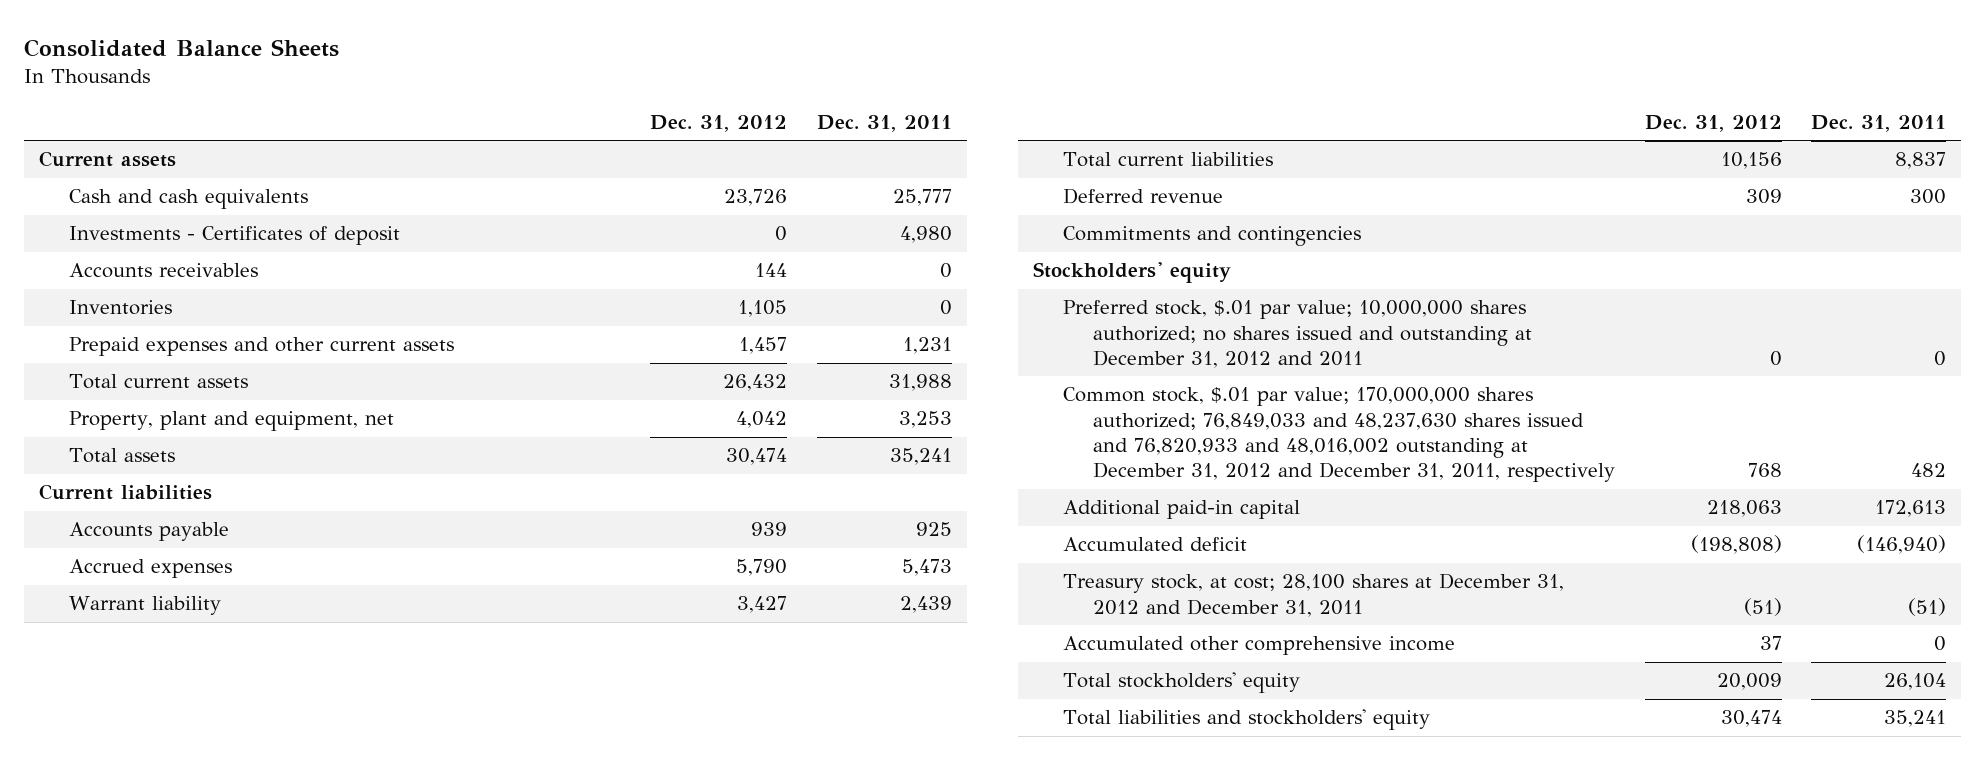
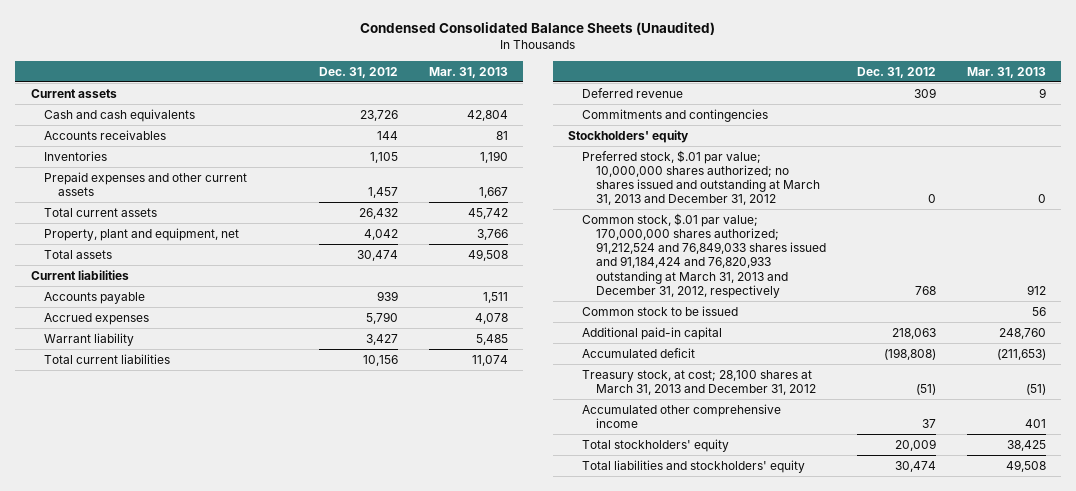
[24,38,340,57] Consolidated Balance Sheets -> [360,22,716,36] Condensed Consolidated Balance Sheets (Unaudited)
[817,115,953,133] Dec. 31, 2011 -> none
none -> [428,66,508,78] Mar. 31, 2013
[68,226,400,246] Investments - Certificates of deposit -> none
[1062,300,1532,369] Preferred stock, $.01 par value; 10,000,000 shares authorized; no shares issued and outstanding at December 31, 2012 and 2011 -> [582,149,820,206] Preferred stock, $.01 par value; 10,000,000 shares authorized; no shares issued and outstanding at March 31, 2013 and December 31, 2012
[1062,387,1615,483] Common stock, $.01 par value; 170,000,000 shares authorized; 76,849,033 and 48,237,630 shares issued and 76,820,933 and 48,016,002 outstanding at December 31, 2012 and December 31, 2011, respectively -> [582,212,826,298] Common stock, $.01 par value; 170,000,000 shares authorized; 91,212,524 and 76,849,033 shares issued and 91,184,424 and 76,820,933 outstanding at March 31, 2013 and December 31, 2012, respectively
none -> [582,305,739,316] Common stock to be issued
[1062,573,1564,617] Treasury stock, at cost; 28,100 shares at December 31, 2012 and December 31, 2011 -> [582,369,816,395] Treasury stock, at cost; 28,100 shares at March 31, 2013 and December 31, 2012

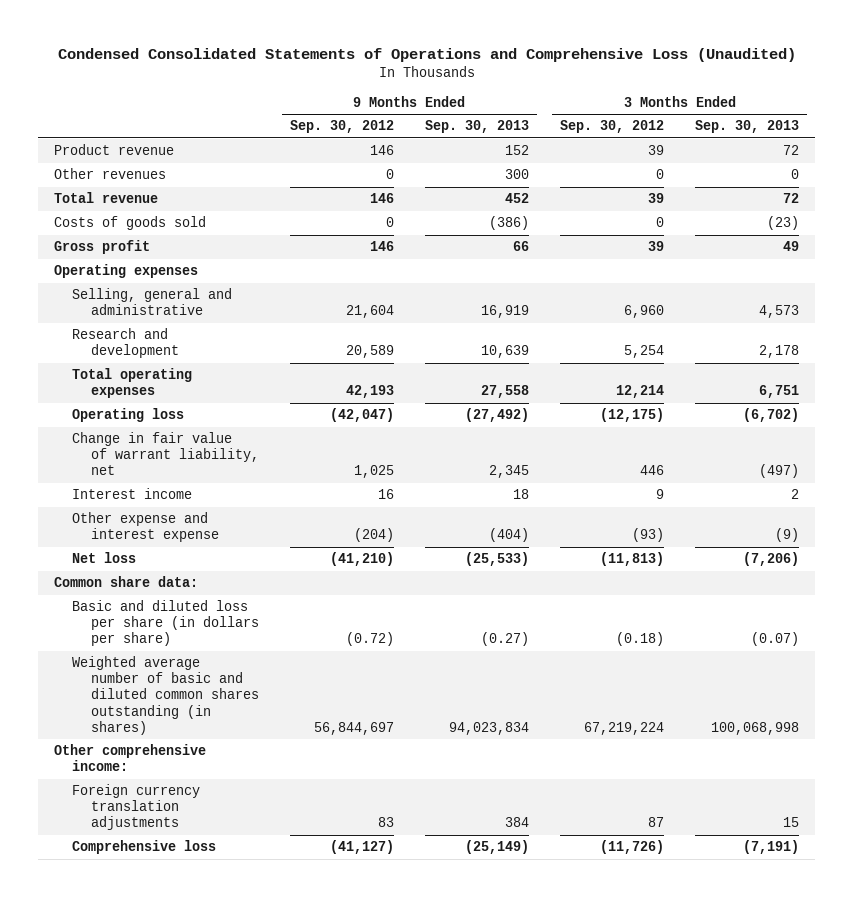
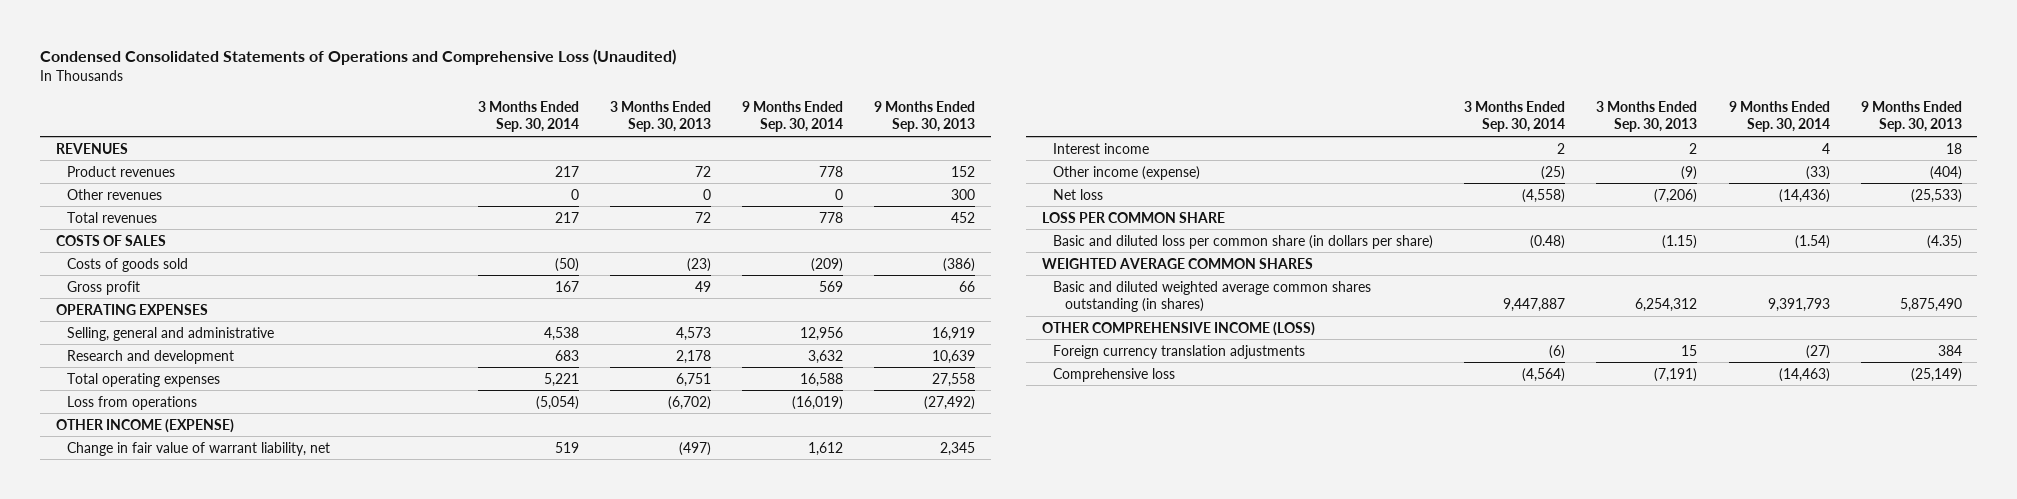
[289,120,394,134] Sep. 30, 2012 -> none
[560,120,665,134] Sep. 30, 2012 -> none
none -> [478,100,580,133] 3 Months Ended Sep. 30, 2014
none -> [742,100,844,133] 9 Months Ended Sep. 30, 2014
none -> [55,142,128,154] REVENUES
[54,144,175,156] Product revenue -> [67,165,176,177] Product revenues
[54,192,159,204] Total revenue -> [67,211,158,223] Total revenues
none -> [55,234,166,246] COSTS OF SALES
[54,264,199,279] Operating expenses -> [55,303,208,315] OPERATING EXPENSES
[72,408,185,423] Operating loss -> [67,395,198,410] Loss from operations
none -> [55,418,234,433] OTHER INCOME (EXPENSE)
[72,512,219,543] Other expense and interest expense -> [1053,165,1201,180] Other income (expense)
[54,576,199,588] Common share data: -> [1041,211,1225,223] LOSS PER COMMON SHARE
[72,600,259,647] Basic and diluted loss per share (in dollars per share) -> [1053,234,1434,249] Basic and diluted loss per common share (in dollars per share)
[480,632,529,647] (0.27) -> [1926,234,1962,249] (4.35)
[751,632,800,647] (0.07) -> [1662,234,1698,249] (1.15)
none -> [1041,257,1313,269] WEIGHTED AVERAGE COMMON SHARES
[72,656,259,735] Weighted average number of basic and diluted common shares outstanding (in shares) -> [1053,280,1372,313] Basic and diluted weighted average common shares outstanding (in shares)
[448,721,529,735] 94,023,834 -> [1899,298,1962,313] 5,875,490
[711,721,800,735] 100,068,998 -> [1635,298,1698,313] 6,254,312
[54,744,207,772] Other comprehensive income: -> [1041,321,1315,336] OTHER COMPREHENSIVE INCOME (LOSS)

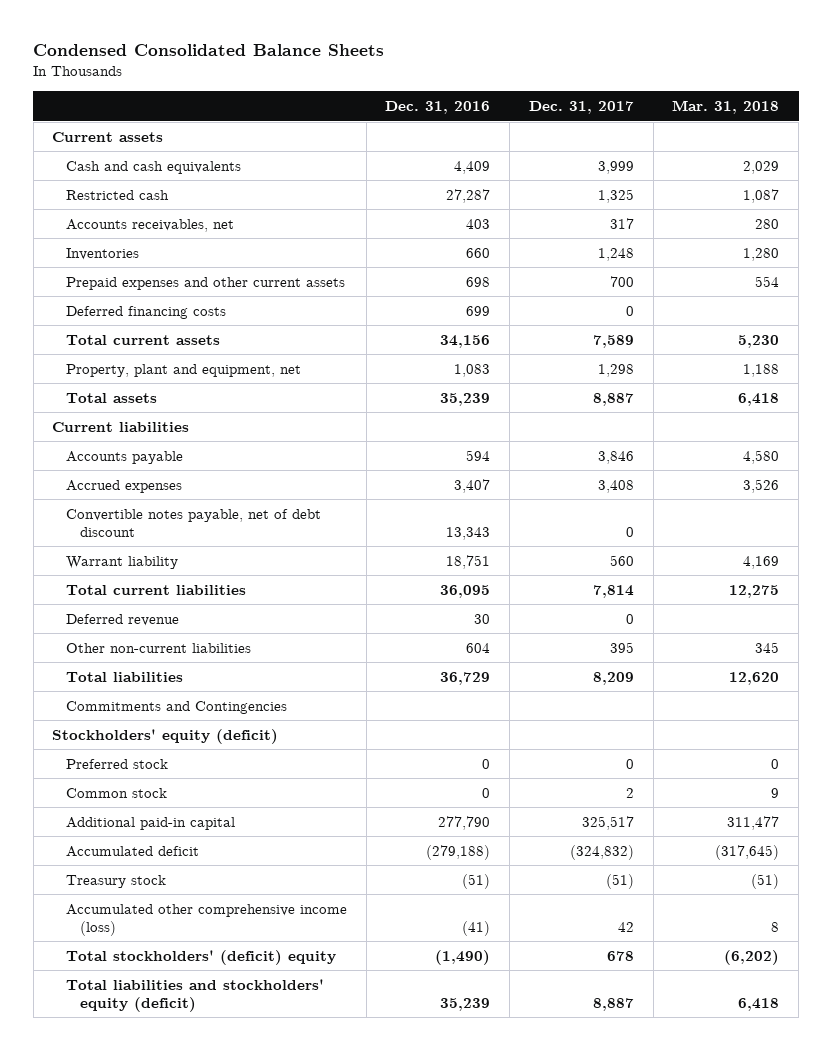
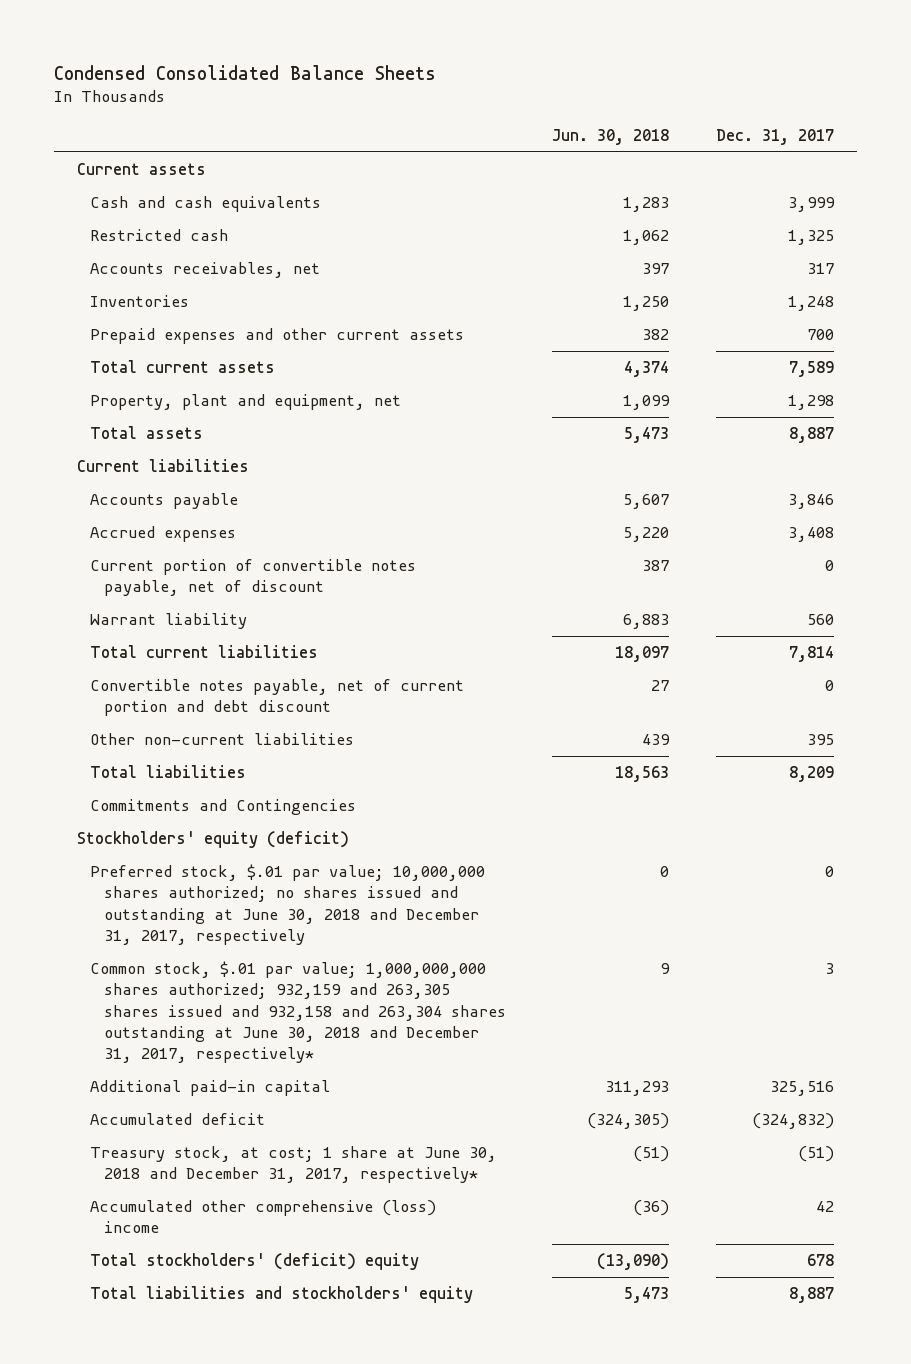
[385,101,491,115] Dec. 31, 2016 -> none
[672,100,780,115] Mar. 31, 2018 -> none
none -> [552,129,670,146] Jun. 30, 2018
[66,305,227,319] Deferred financing costs -> none
[66,508,322,537] Convertible notes payable, net of debt discount -> [90,559,417,597] Current portion of convertible notes payable, net of discount
[66,613,180,626] Deferred revenue -> none
none -> [90,679,465,717] Convertible notes payable, net of current portion and debt discount
[66,787,168,798] Common stock -> none
[66,758,169,769] Preferred stock -> [90,864,486,946] Preferred stock, $.01 par value; 10,000,000 shares authorized; no shares issued and outstanding at June 30, 2018 and December 31, 2017, respectively
none -> [90,961,506,1064] Common stock, $.01 par value; 1,000,000,000 shares authorized; 932,159 and 263,305 shares issued and 932,158 and 263,304 shares outstanding at June 30, 2018 and December 31, 2017, respectively*
[581,815,634,830] 325,517 -> [769,1081,834,1097] 325,516
[66,874,167,888] Treasury stock -> [90,1146,498,1184] Treasury stock, at cost; 1 share at June 30, 2018 and December 31, 2017, respectively*
[66,903,348,936] Accumulated other comprehensive income (loss) -> [90,1200,437,1234] Accumulated other comprehensive (loss) income
[66,978,325,1012] Total liabilities and stockholders' equity (deficit) -> [90,1286,474,1304] Total liabilities and stockholders' equity

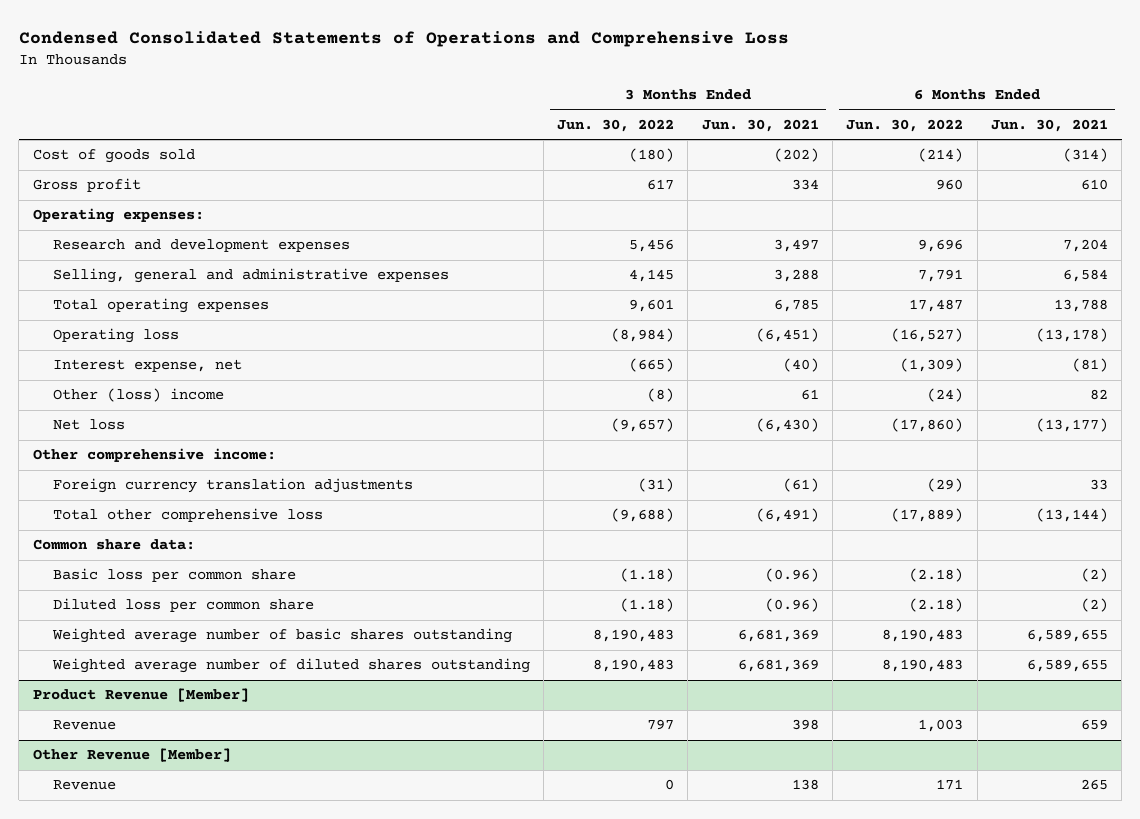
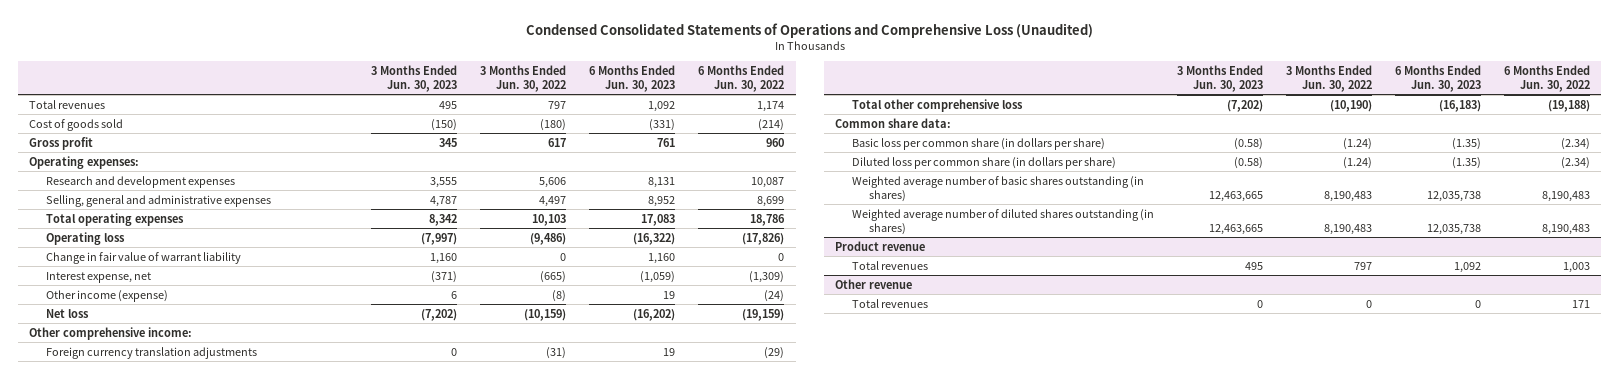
[18,30,789,47] Condensed Consolidated Statements of Operations and Comprehensive Loss -> [525,22,1093,38] Condensed Consolidated Statements of Operations and Comprehensive Loss (Unaudited)
[701,118,819,132] Jun. 30, 2021 -> none
[990,118,1108,132] Jun. 30, 2021 -> none
none -> [371,64,458,92] 3 Months Ended Jun. 30, 2023
none -> [589,64,676,92] 6 Months Ended Jun. 30, 2023
none -> [29,99,106,109] Total revenues
[629,239,675,253] 5,456 -> [539,176,567,188] 5,606
[918,239,964,253] 9,696 -> [751,176,785,188] 10,087
[629,269,675,283] 4,145 -> [539,195,567,207] 4,497
[918,269,964,283] 7,791 -> [757,195,785,207] 8,699
[629,299,675,313] 9,601 -> [532,213,567,226] 10,103
[909,299,964,313] 17,487 -> [750,213,786,226] 18,786
[611,328,675,343] (8,984) -> [530,232,567,245] (9,486)
[891,328,964,343] (16,527) -> [742,232,785,245] (17,826)
none -> [46,251,242,264] Change in fair value of warrant liability
[52,388,224,403] Other (loss) income -> [46,289,169,302] Other income (expense)
[611,418,675,433] (9,657) -> [524,308,567,321] (10,159)
[891,418,964,433] (17,860) -> [742,308,785,321] (19,159)
[611,508,675,523] (9,688) -> [1330,99,1373,112] (10,190)
[891,508,964,523] (17,889) -> [1547,99,1590,112] (19,188)
[52,568,296,583] Basic loss per common share -> [852,137,1106,150] Basic loss per common share (in dollars per share)
[620,568,675,583] (1.18) -> [1343,137,1373,150] (1.24)
[909,568,964,583] (2.18) -> [1560,137,1590,150] (2.34)
[52,598,314,613] Diluted loss per common share -> [852,156,1117,169] Diluted loss per common share (in dollars per share)
[620,598,675,613] (1.18) -> [1343,156,1373,169] (1.24)
[909,598,964,613] (2.18) -> [1560,156,1590,169] (2.34)
[51,628,512,644] Weighted average number of basic shares outstanding -> [852,175,1145,202] Weighted average number of basic shares outstanding (in shares)
[51,658,530,674] Weighted average number of diluted shares outstanding -> [852,208,1155,235] Weighted average number of diluted shares outstanding (in shares)
[32,688,249,703] Product Revenue [Member] -> [834,240,925,251] Product revenue
[52,720,116,731] Revenue -> [852,260,929,270] Total revenues
[32,748,231,763] Other Revenue [Member] -> [834,278,912,289] Other revenue
[52,780,116,791] Revenue -> [852,298,929,308] Total revenues

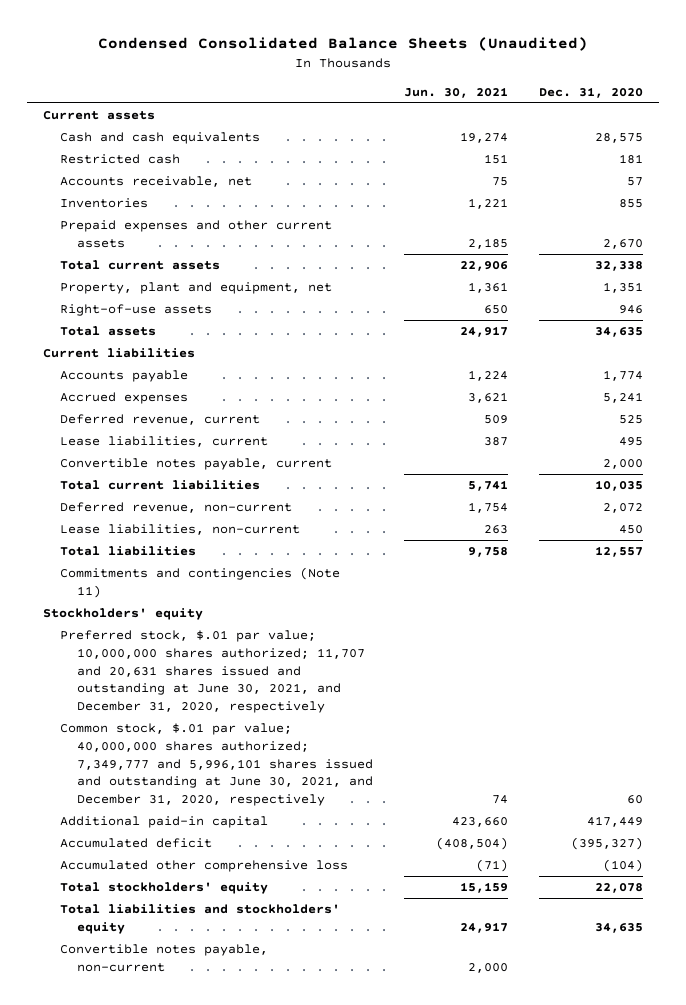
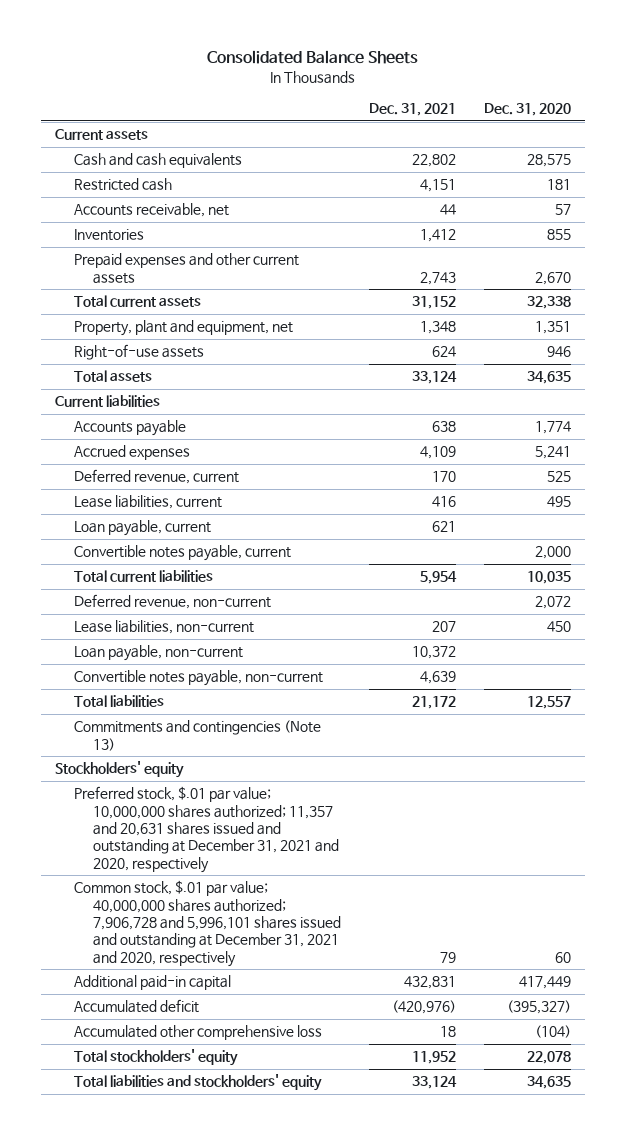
[98,37,589,52] Condensed Consolidated Balance Sheets (Unaudited) -> [207,50,419,65] Consolidated Balance Sheets
[404,86,509,98] Jun. 30, 2021 -> none
none -> [369,103,457,117] Dec. 31, 2021
none -> [74,520,212,537] Loan payable, current
none -> [74,645,244,662] Loan payable, non-current
[59,944,268,972] Convertible notes payable, non-current -> [74,670,324,687] Convertible notes payable, non-current
[59,567,340,598] Commitments and contingencies (Note 11) -> [74,720,322,751] Commitments and contingencies (Note 13)
[59,630,365,714] Preferred stock, $.01 par value; 10,000,000 shares authorized; 11,707 and 20,631 shares issued and outstanding at June 30, 2021, and December 31, 2020, respectively -> [74,786,340,873] Preferred stock, $.01 par value; 10,000,000 shares authorized; 11,357 and 20,631 shares issued and outstanding at December 31, 2021 and 2020, respectively
[59,723,373,807] Common stock, $.01 par value; 40,000,000 shares authorized; 7,349,777 and 5,996,101 shares issued and outstanding at June 30, 2021, and December 31, 2020, respectively -> [74,880,342,967] Common stock, $.01 par value; 40,000,000 shares authorized; 7,906,728 and 5,996,101 shares issued and outstanding at December 31, 2021 and 2020, respectively

